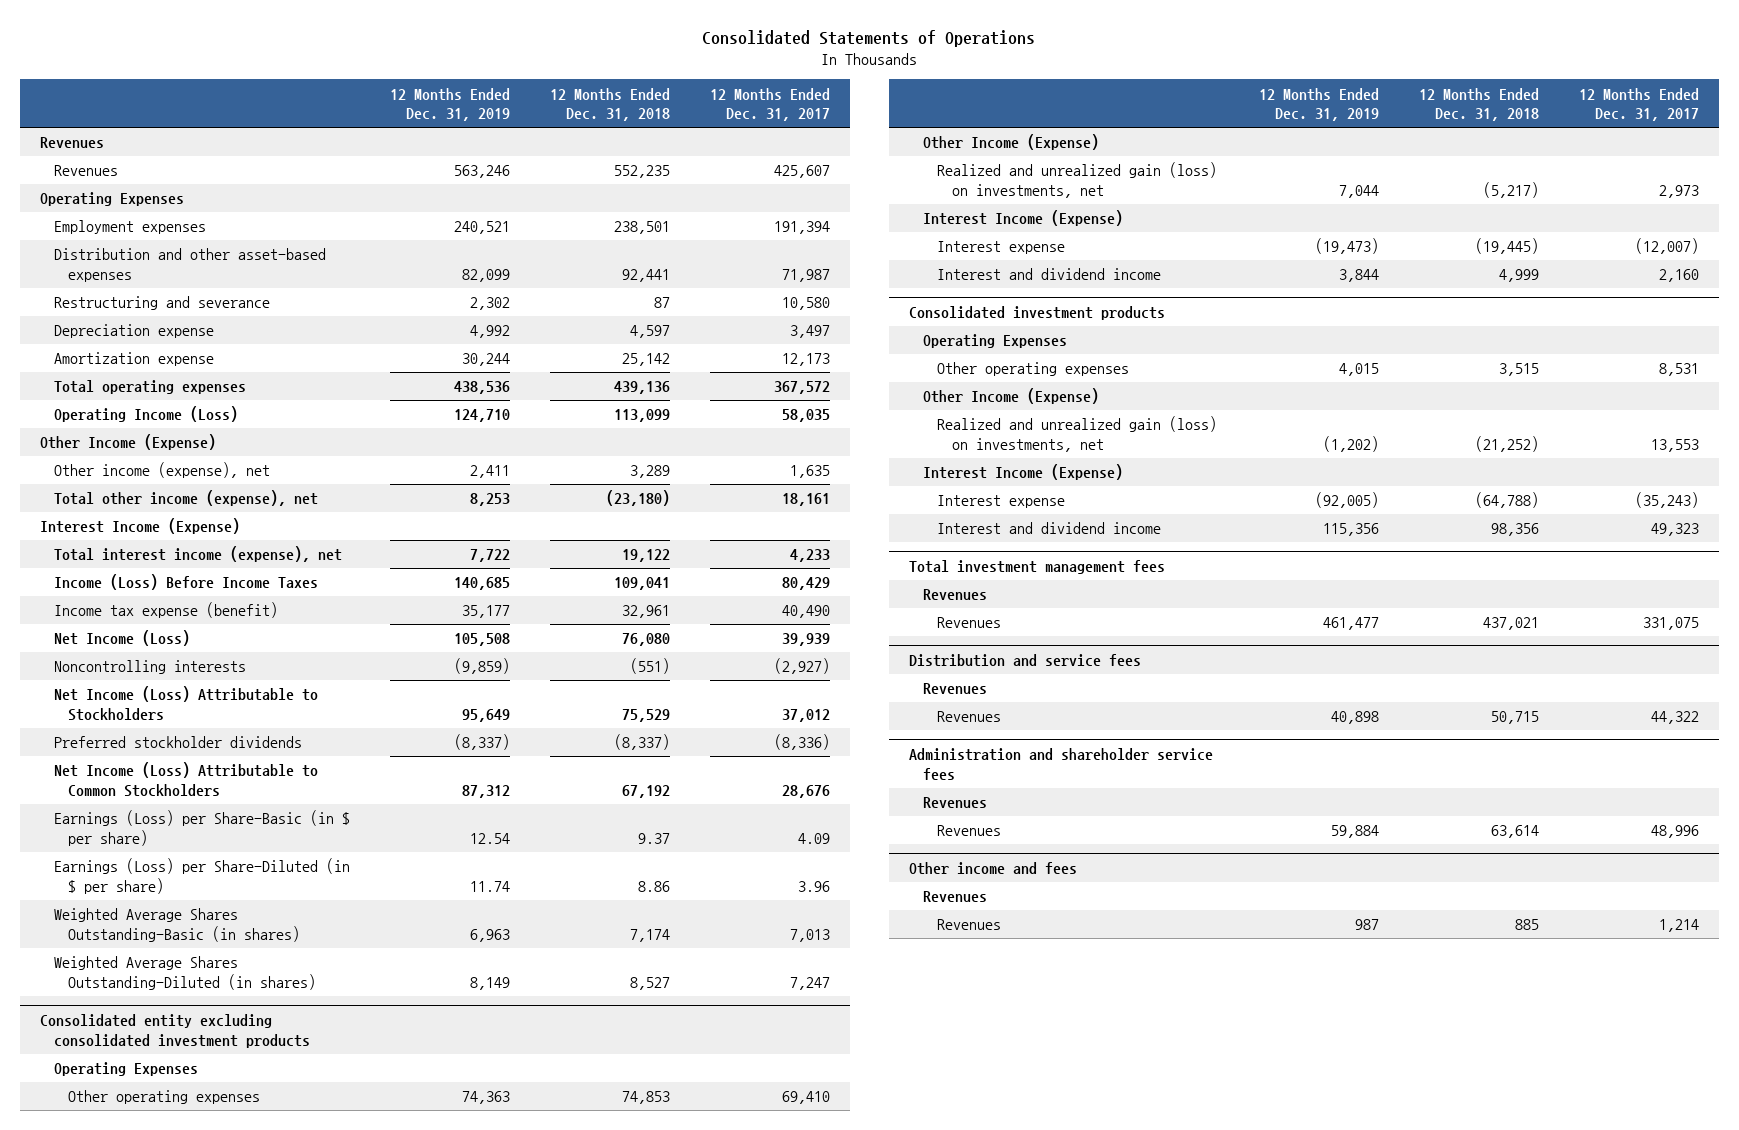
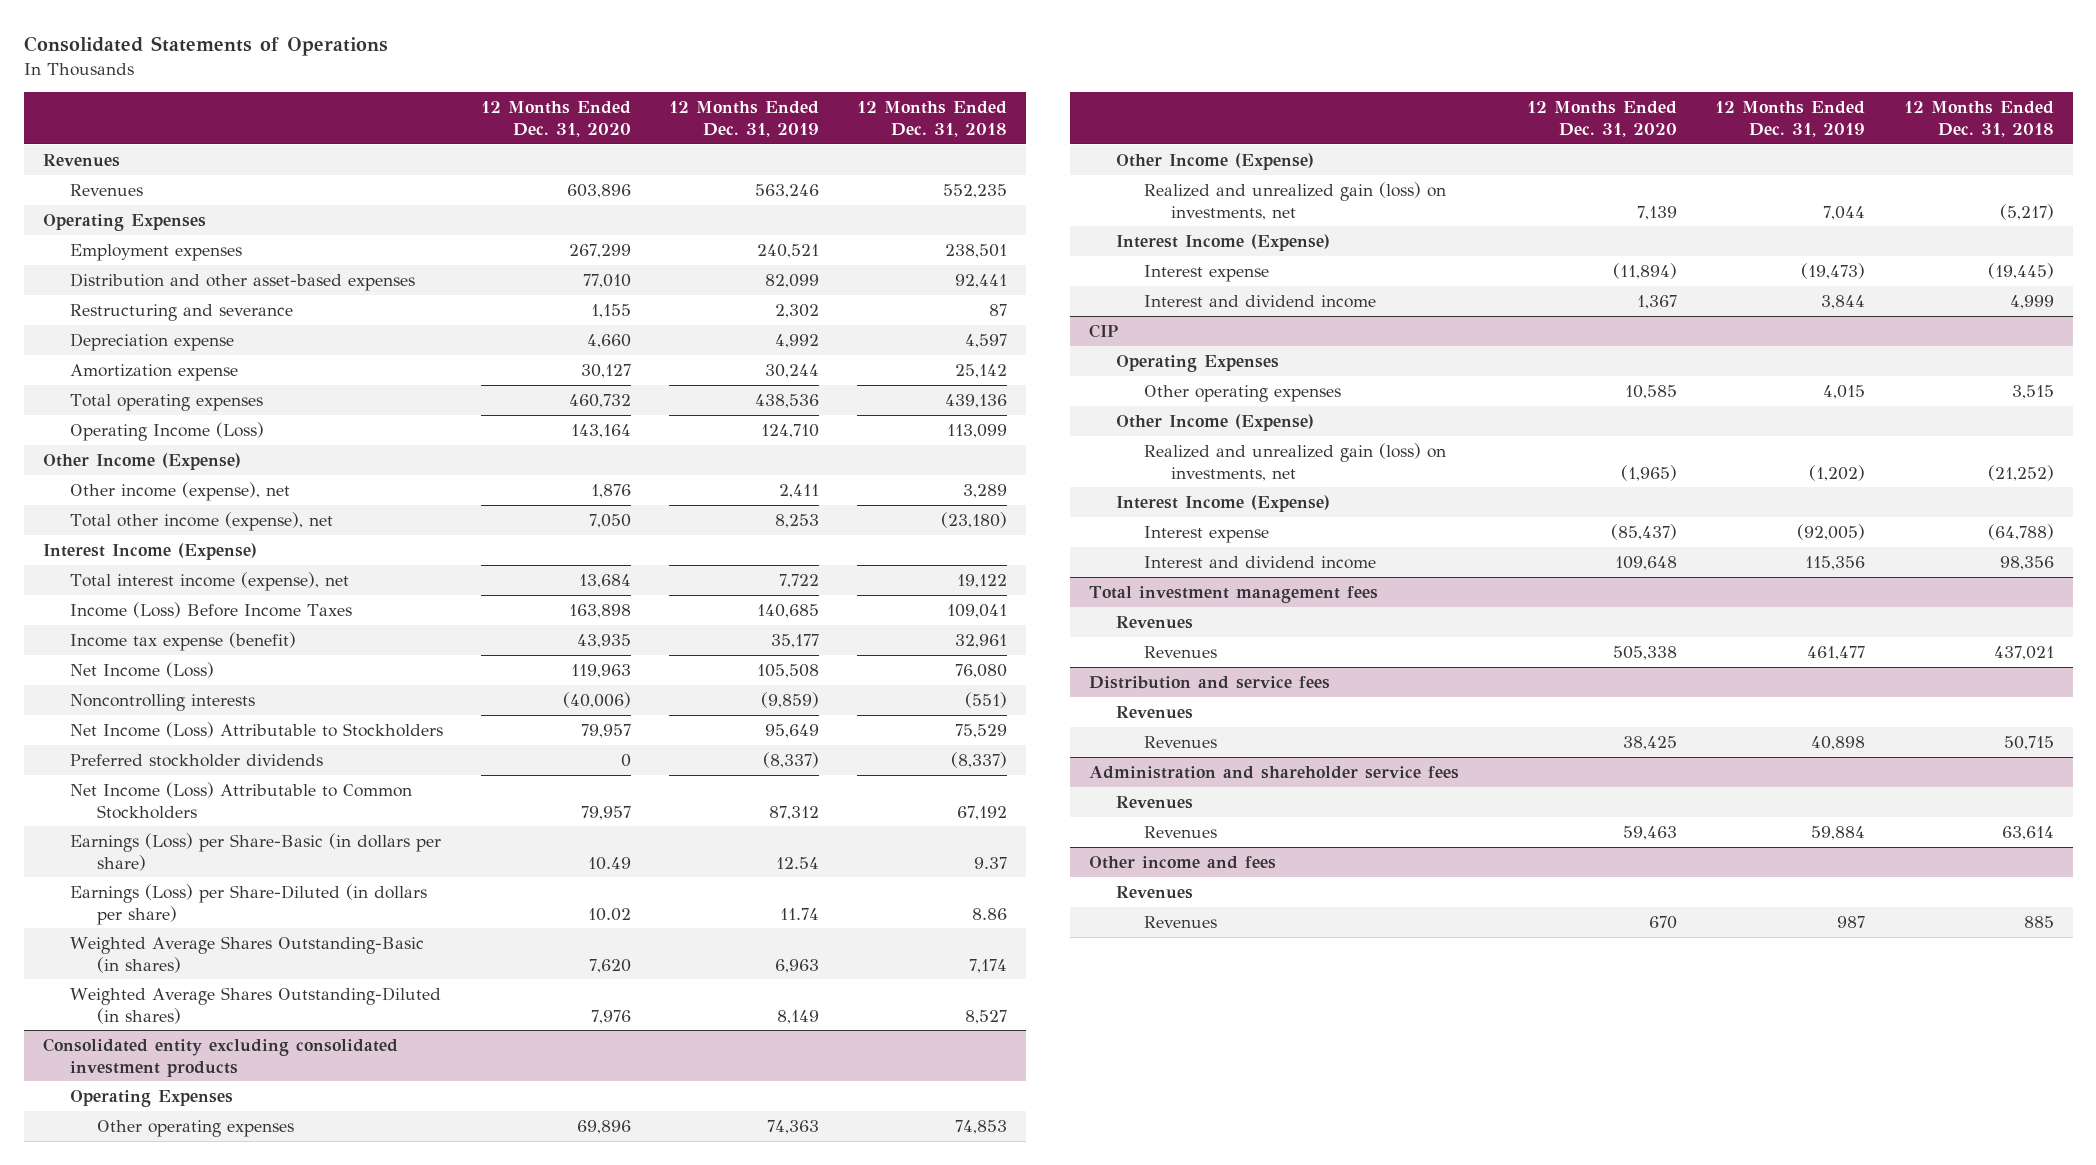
[710,87,831,122] 12 Months Ended Dec. 31, 2017 -> none
none -> [480,101,631,137] 12 Months Ended Dec. 31, 2020
[53,810,350,846] Earnings (Loss) per Share-Basic (in $ per share) -> [69,832,441,871] Earnings (Loss) per Share-Basic (in dollars per share)
[53,858,350,894] Earnings (Loss) per Share-Diluted (in $ per share) -> [69,883,427,925] Earnings (Loss) per Share-Diluted (in dollars per share)
[908,305,1165,320] Consolidated investment products -> [1089,323,1119,338] CIP

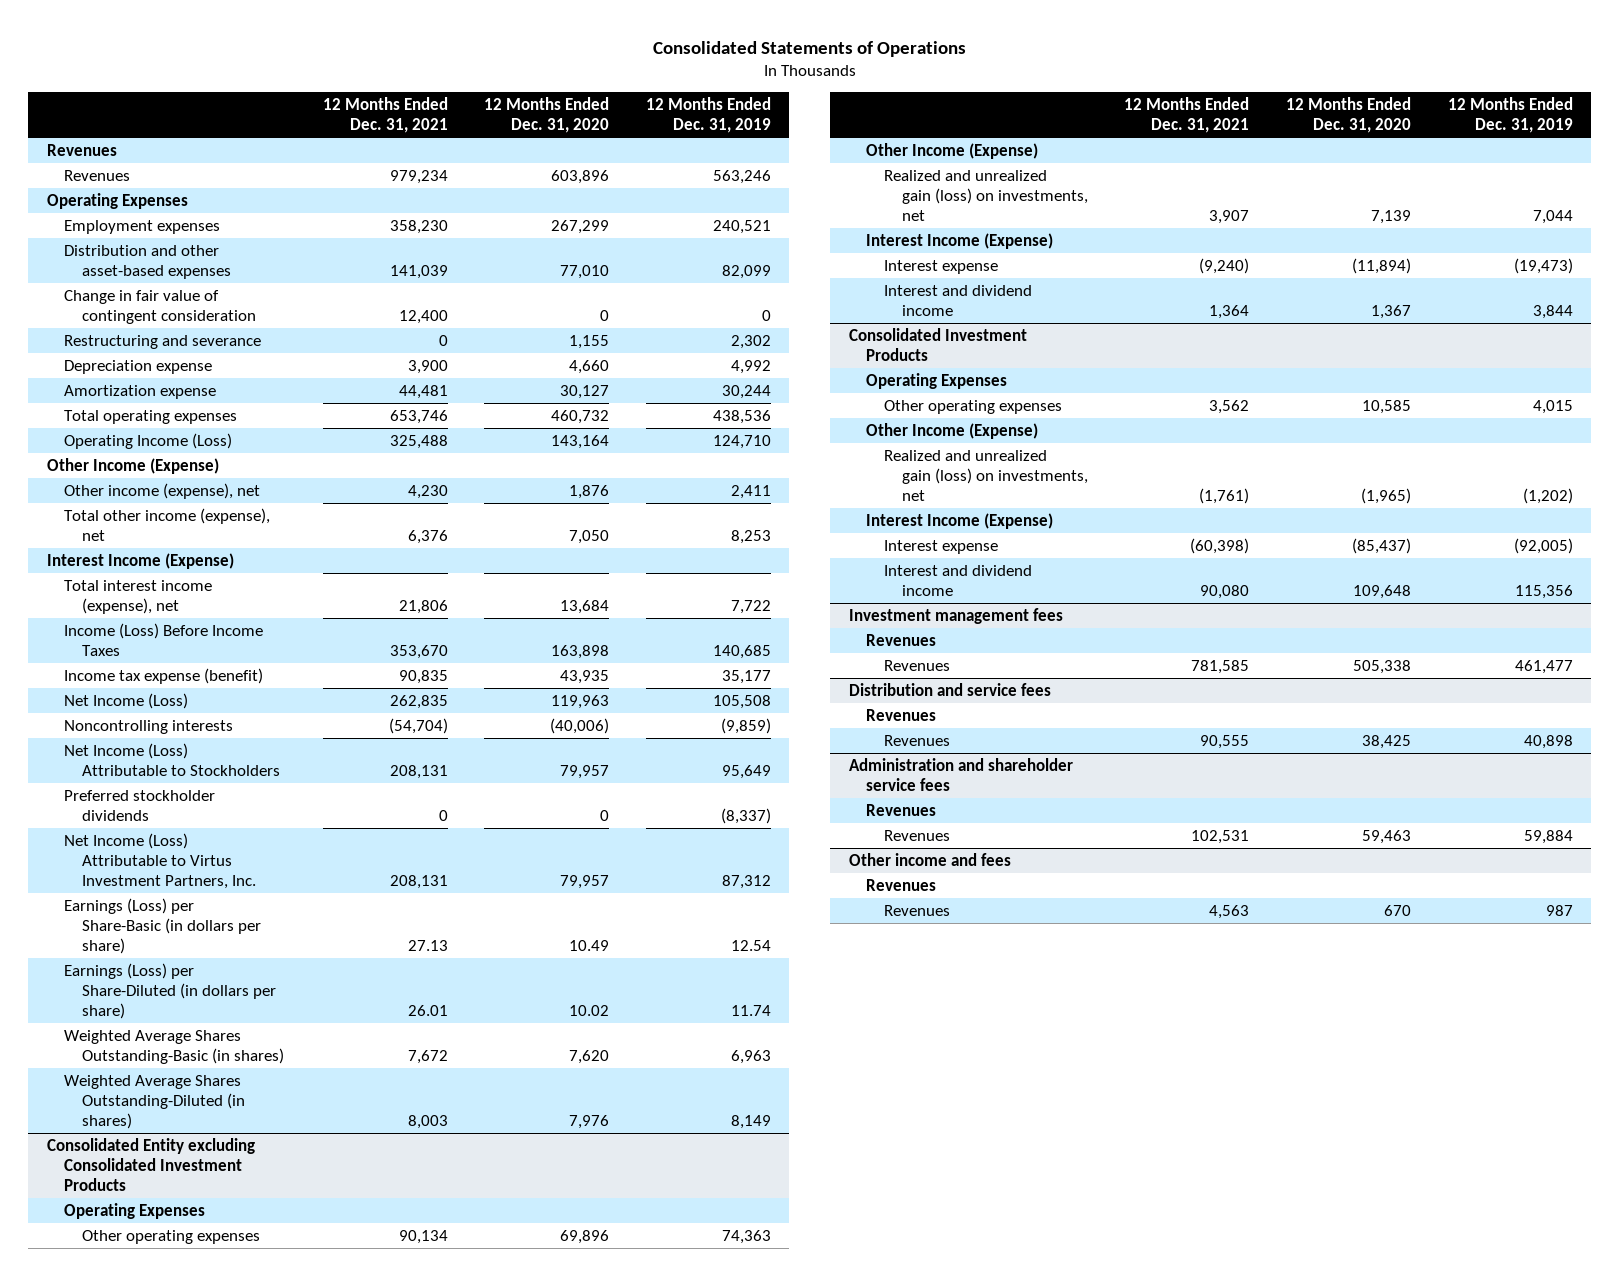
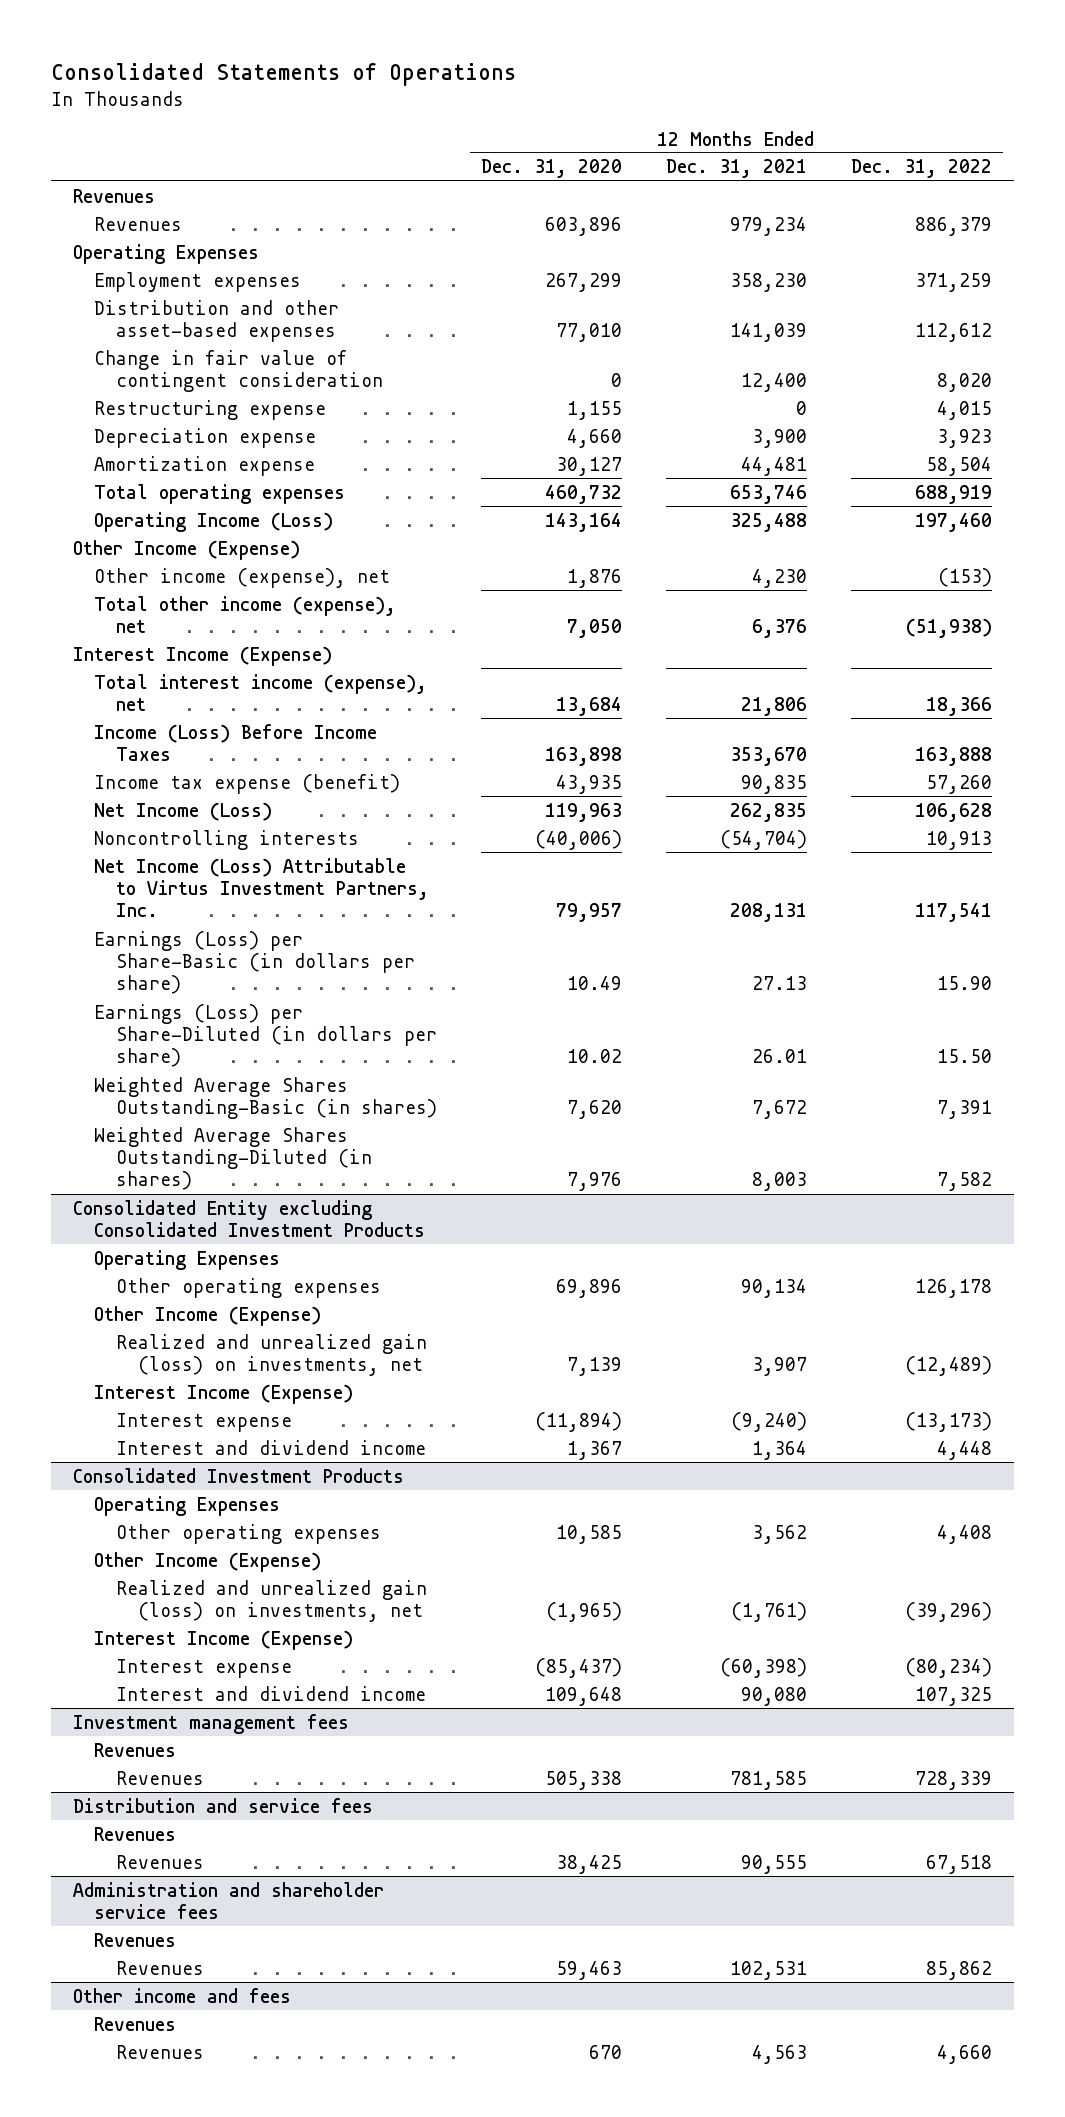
[645,96,771,134] 12 Months Ended Dec. 31, 2019 -> none
none -> [850,159,992,179] Dec. 31, 2022
[64,334,262,349] Restructuring and severance -> [94,399,327,420] Restructuring expense
[64,742,281,776] Net Income (Loss) Attributable to Stockholders -> none
[64,789,216,821] Preferred stockholder dividends -> none

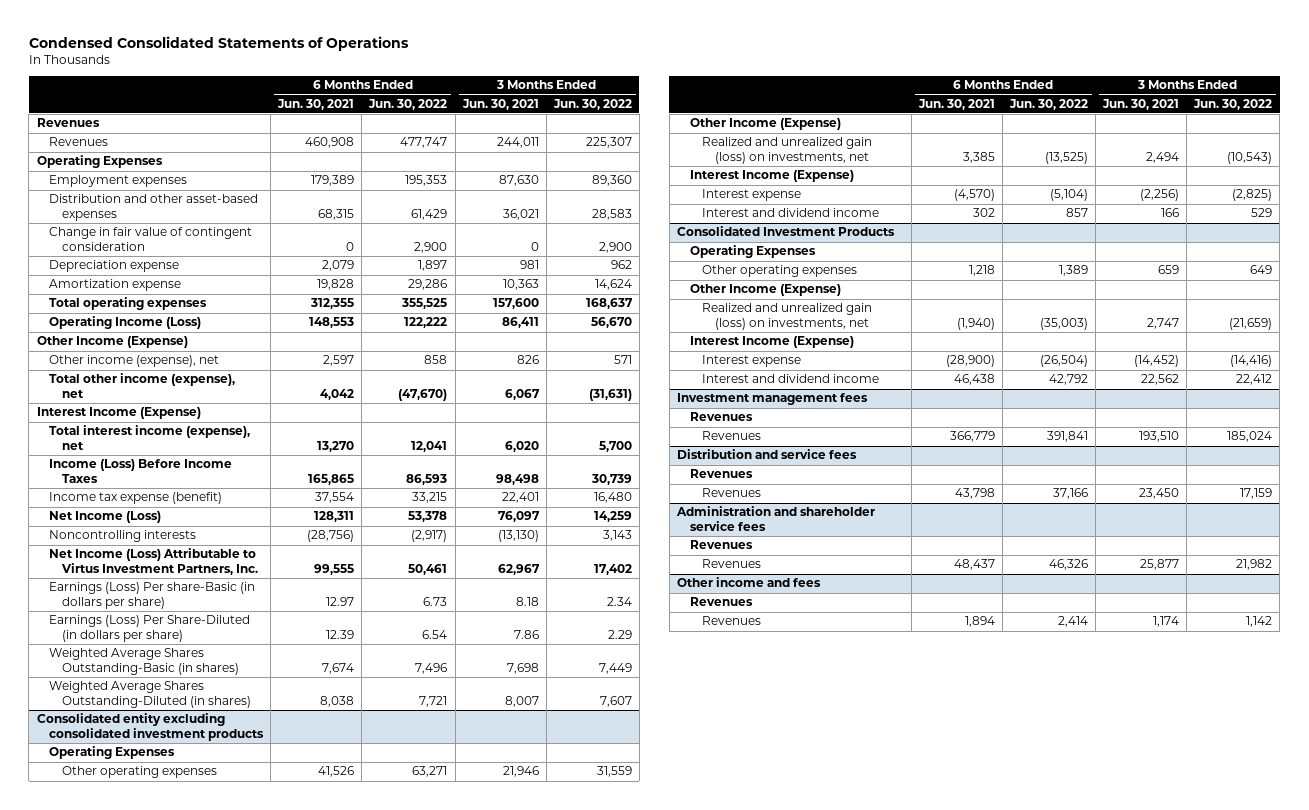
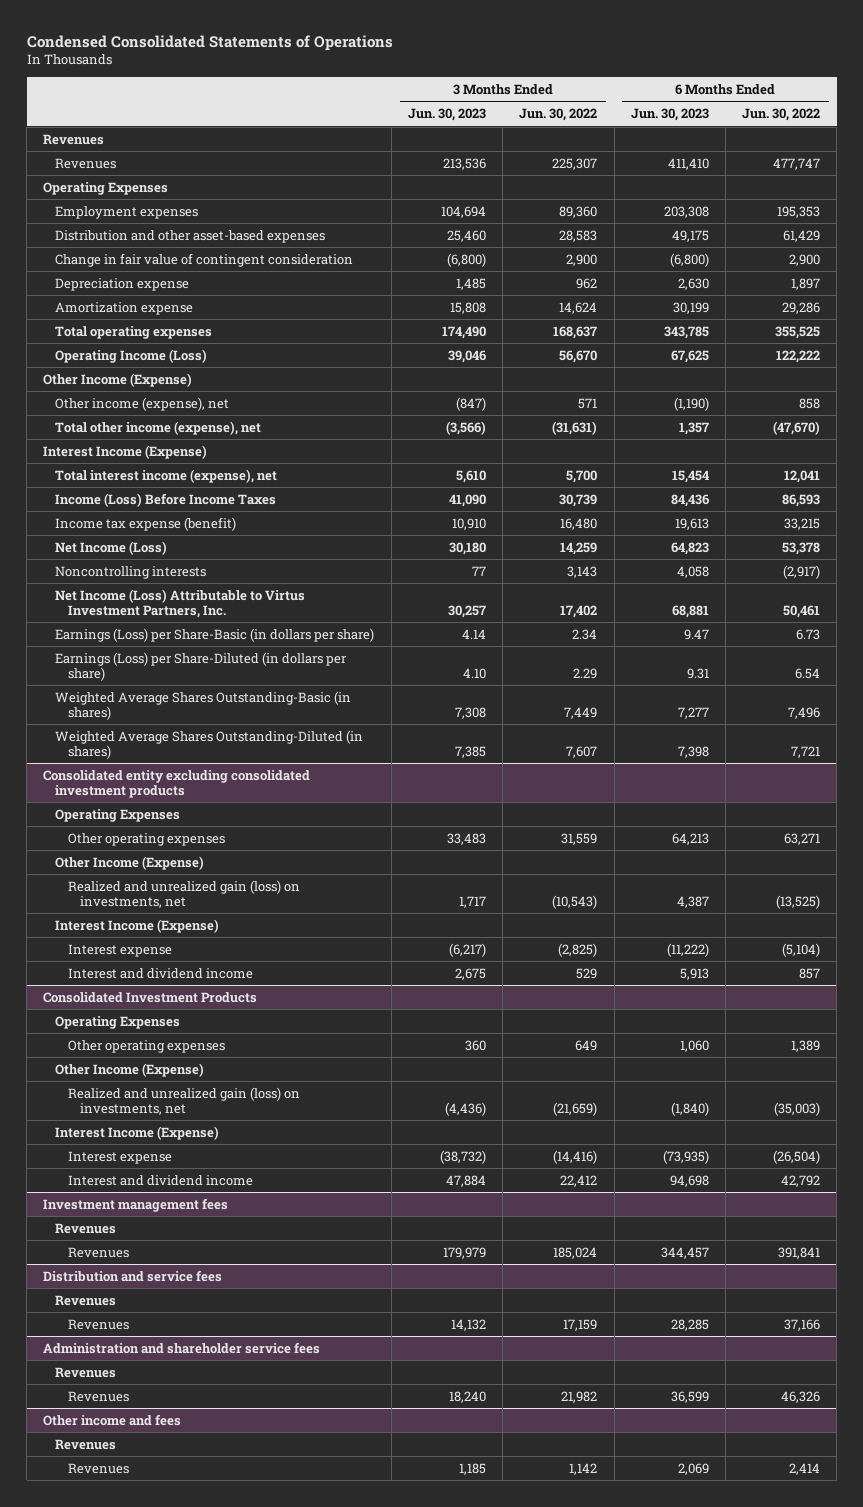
[277,98,355,110] Jun. 30, 2021 -> none
[461,98,539,110] Jun. 30, 2021 -> none
none -> [407,108,486,122] Jun. 30, 2023
none -> [630,108,709,122] Jun. 30, 2023
[49,582,256,609] Earnings (Loss) Per share-Basic (in dollars per share) -> [55,627,375,642] Earnings (Loss) per Share-Basic (in dollars per share)
[49,615,251,642] Earnings (Loss) Per Share-Diluted (in dollars per share) -> [55,651,348,681] Earnings (Loss) per Share-Diluted (in dollars per share)

